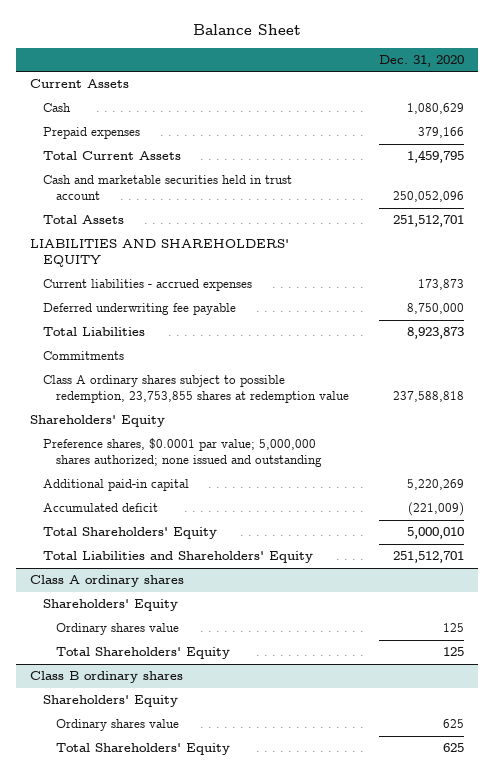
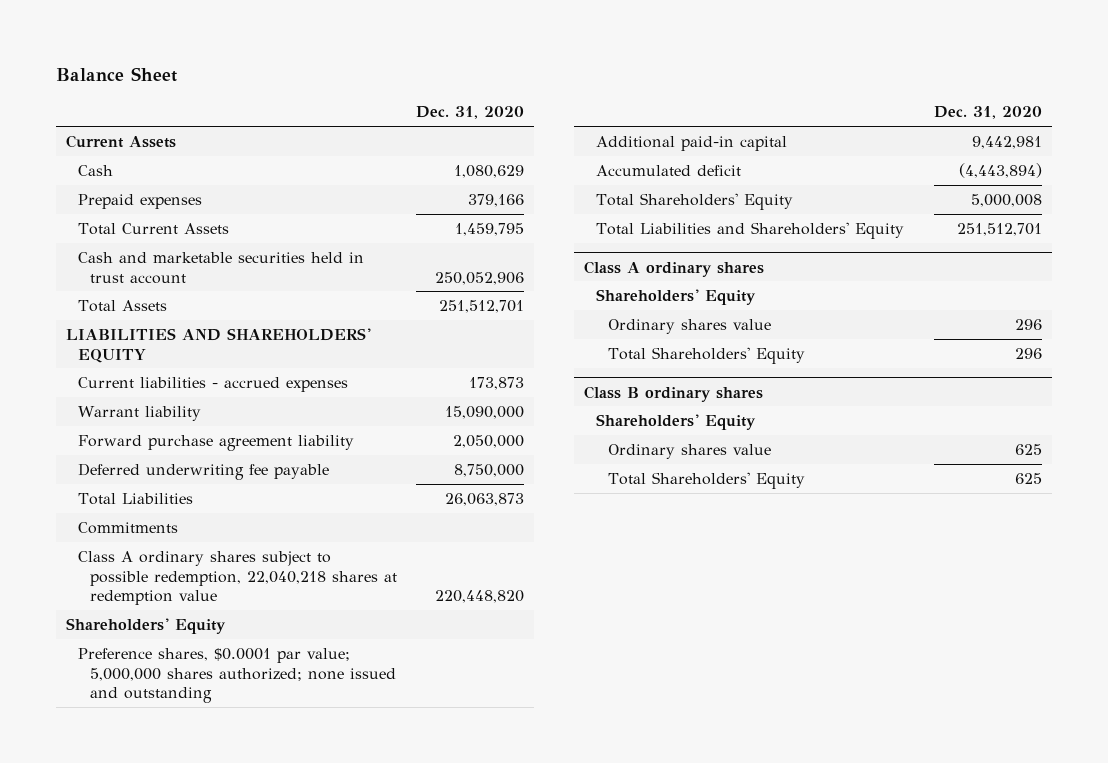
[392,191,464,203] 250,052,096 -> [435,271,525,285] 250,052,906
none -> [77,405,201,421] Warrant liability
none -> [77,434,354,451] Forward purchase agreement liability
[406,327,464,340] 8,923,873 -> [445,492,525,506] 26,063,873
[43,375,350,404] Class A ordinary shares subject to possible redemption, 23,753,855 shares at redemption value -> [77,550,398,606] Class A ordinary shares subject to possible redemption, 22,040,218 shares at redemption value
[392,391,464,403] 237,588,818 -> [435,590,525,604] 220,448,820
[406,479,464,491] 5,220,269 -> [972,135,1043,149] 9,442,981
[407,502,464,517] (221,009) -> [959,162,1043,178] (4,443,894)
[406,527,464,540] 5,000,010 -> [971,193,1043,207] 5,000,008
[442,623,464,633] 125 -> [1015,318,1043,330] 296
[442,647,464,657] 125 -> [1015,347,1043,359] 296

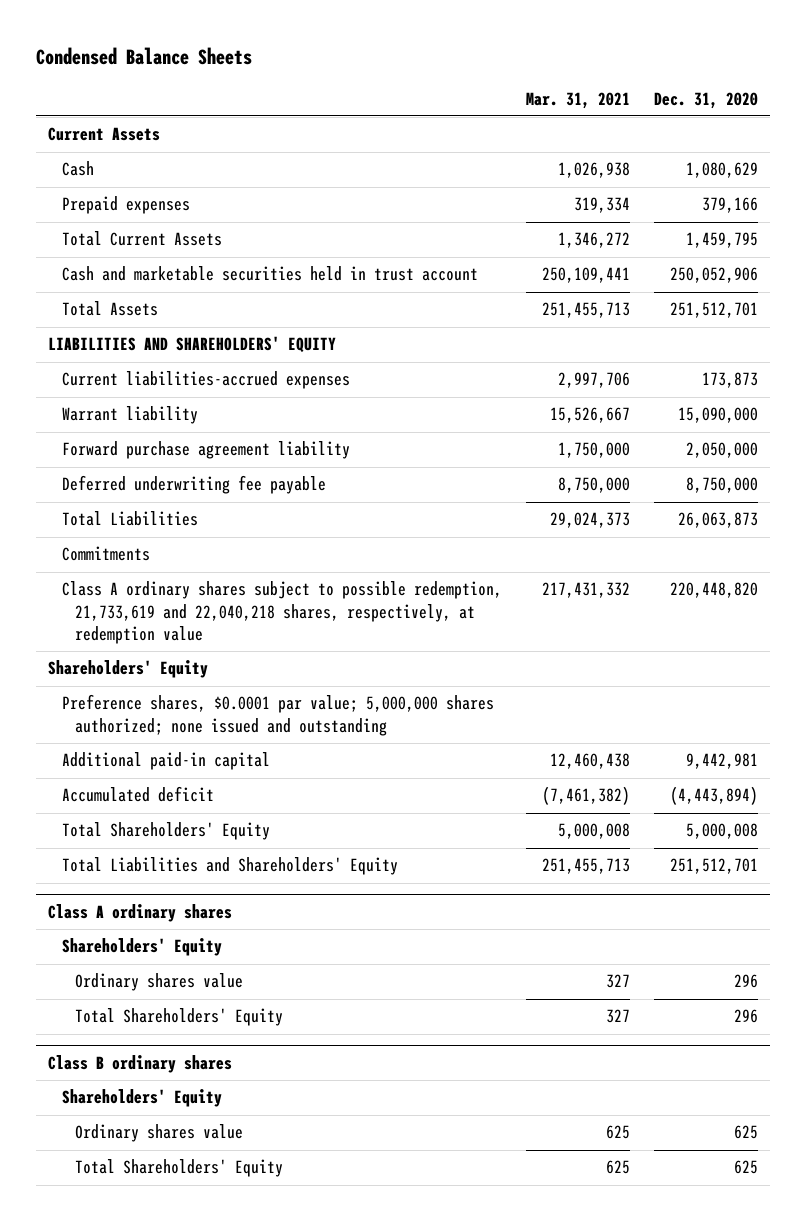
[56,67,178,83] Balance Sheet -> [36,46,253,65] Condensed Balance Sheets
none -> [525,91,630,109] Mar. 31, 2021
[77,376,348,392] Current liabilities - accrued expenses -> [61,371,350,390] Current liabilities-accrued expenses
[77,550,398,606] Class A ordinary shares subject to possible redemption, 22,040,218 shares at redemption value -> [61,581,502,645] Class A ordinary shares subject to possible redemption, 21,733,619 and 22,040,218 shares, respectively, at redemption value

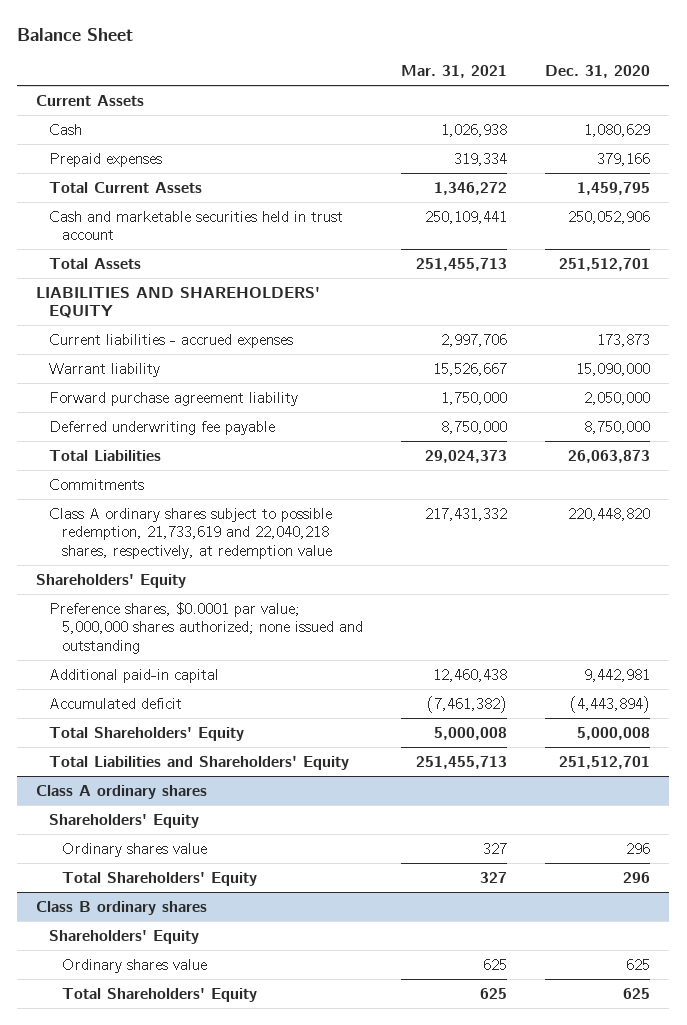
[36,46,253,65] Condensed Balance Sheets -> [17,27,134,41] Balance Sheet
[61,371,350,390] Current liabilities-accrued expenses -> [49,333,294,348] Current liabilities - accrued expenses

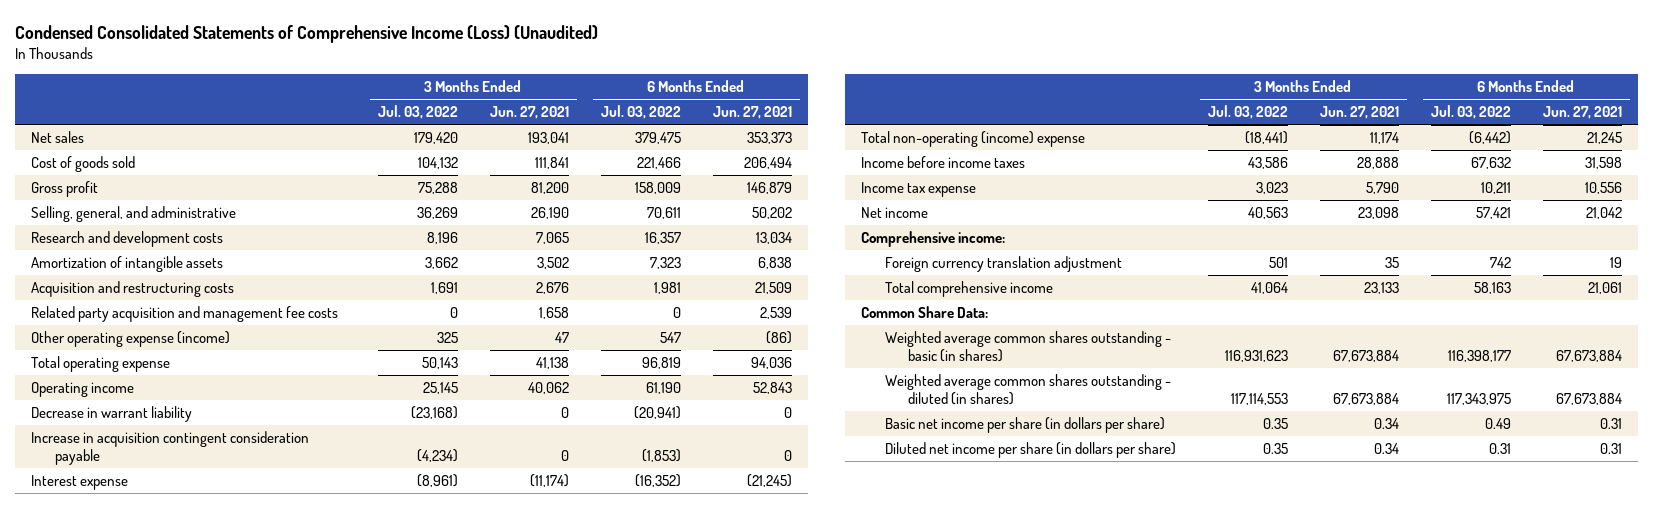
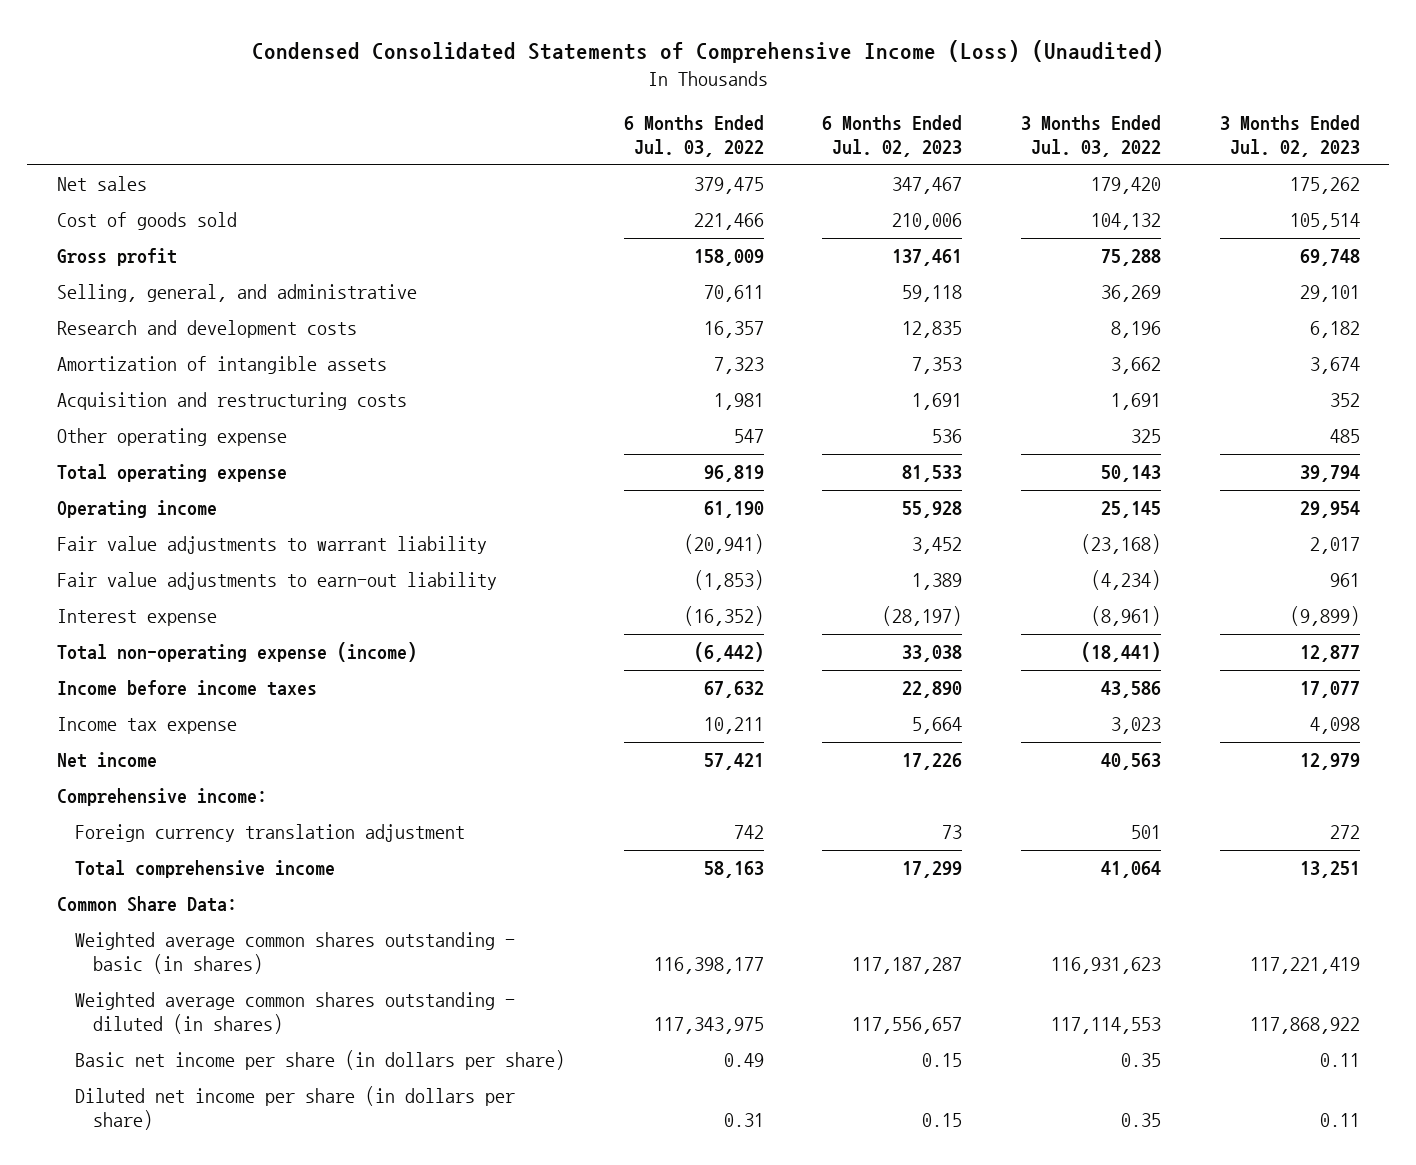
[489,106,569,120] Jun. 27, 2021 -> none
[712,106,792,120] Jun. 27, 2021 -> none
none -> [822,114,963,158] 6 Months Ended Jul. 02, 2023
none -> [1219,114,1360,158] 3 Months Ended Jul. 02, 2023
[31,306,339,323] Related party acquisition and management fee costs -> none
[31,331,231,348] Other operating expense (income) -> [56,428,287,447] Other operating expense
[31,406,193,423] Decrease in warrant liability -> [56,536,487,555] Fair value adjustments to warrant liability
[31,431,310,465] Increase in acquisition contingent consideration payable -> [56,572,497,591] Fair value adjustments to earn-out liability
[861,131,1086,148] Total non-operating (income) expense -> [56,642,417,663] Total non-operating expense (income)

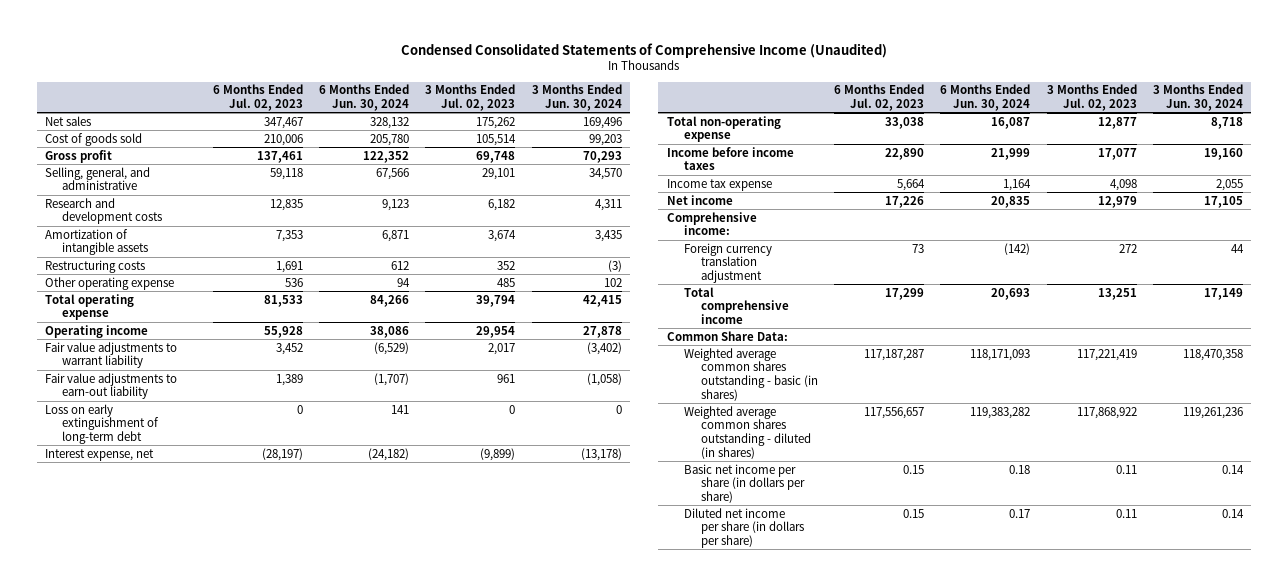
[252,40,1165,64] Condensed Consolidated Statements of Comprehensive Income (Loss) (Unaudited) -> [401,42,888,58] Condensed Consolidated Statements of Comprehensive Income (Unaudited)
[623,114,764,158] 6 Months Ended Jul. 03, 2022 -> none
[1021,114,1162,158] 3 Months Ended Jul. 03, 2022 -> none
none -> [319,84,410,112] 6 Months Ended Jun. 30, 2024
none -> [531,84,622,112] 3 Months Ended Jun. 30, 2024
[56,392,407,411] Acquisition and restructuring costs -> [45,259,146,273] Restructuring costs
none -> [45,403,160,445] Loss on early extinguishment of long-term debt
[56,609,217,627] Interest expense -> [45,448,155,461] Interest expense, net
[56,642,417,663] Total non-operating expense (income) -> [666,115,781,143] Total non-operating expense

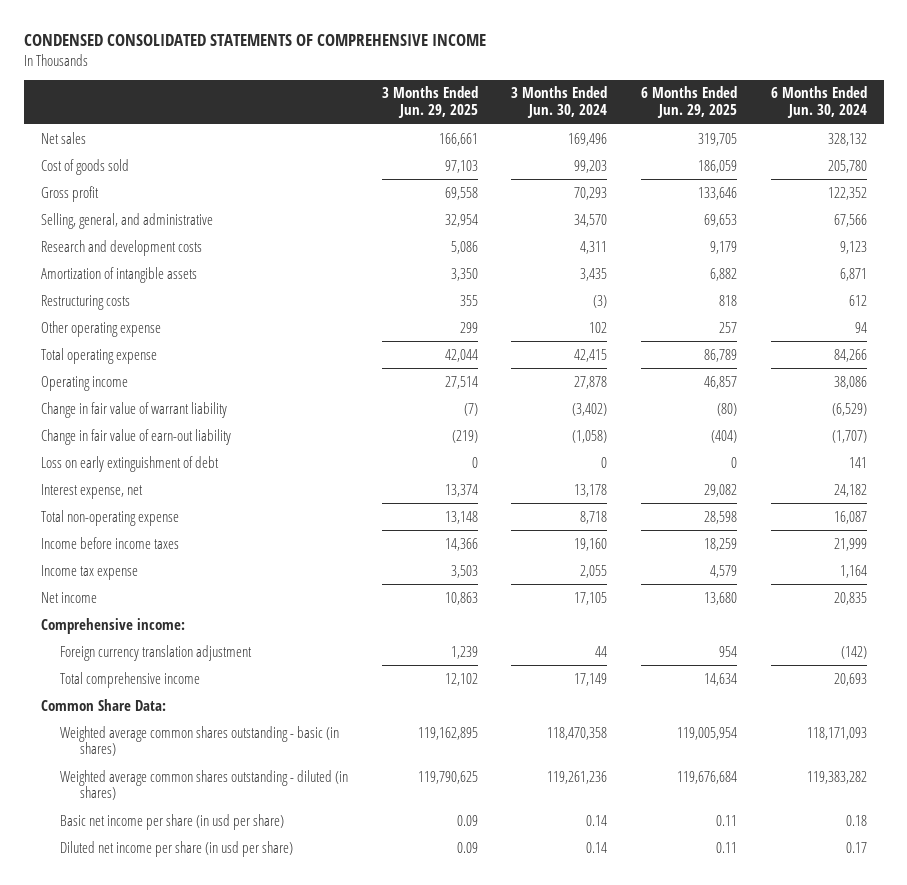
[401,42,888,58] Condensed Consolidated Statements of Comprehensive Income (Unaudited) -> [23,34,486,47] CONDENSED CONSOLIDATED STATEMENTS OF COMPREHENSIVE INCOME
[212,84,303,112] 6 Months Ended Jul. 02, 2023 -> none
[425,84,516,112] 3 Months Ended Jul. 02, 2023 -> none
none -> [381,86,478,119] 3 Months Ended Jun. 29, 2025
none -> [641,86,738,119] 6 Months Ended Jun. 29, 2025
[45,341,178,369] Fair value adjustments to warrant liability -> [40,401,227,418] Change in fair value of warrant liability
[45,372,178,400] Fair value adjustments to earn-out liability -> [40,428,231,445] Change in fair value of earn-out liability
[45,403,160,445] Loss on early extinguishment of long-term debt -> [40,455,219,472] Loss on early extinguishment of debt
[368,447,410,461] (24,182) -> [833,483,867,497] 24,182
[580,447,622,461] (13,178) -> [574,483,608,497] 13,178
[683,463,805,504] Basic net income per share (in dollars per share) -> [60,813,285,830] Basic net income per share (in usd per share)
[683,507,804,549] Diluted net income per share (in dollars per share) -> [60,840,294,857] Diluted net income per share (in usd per share)

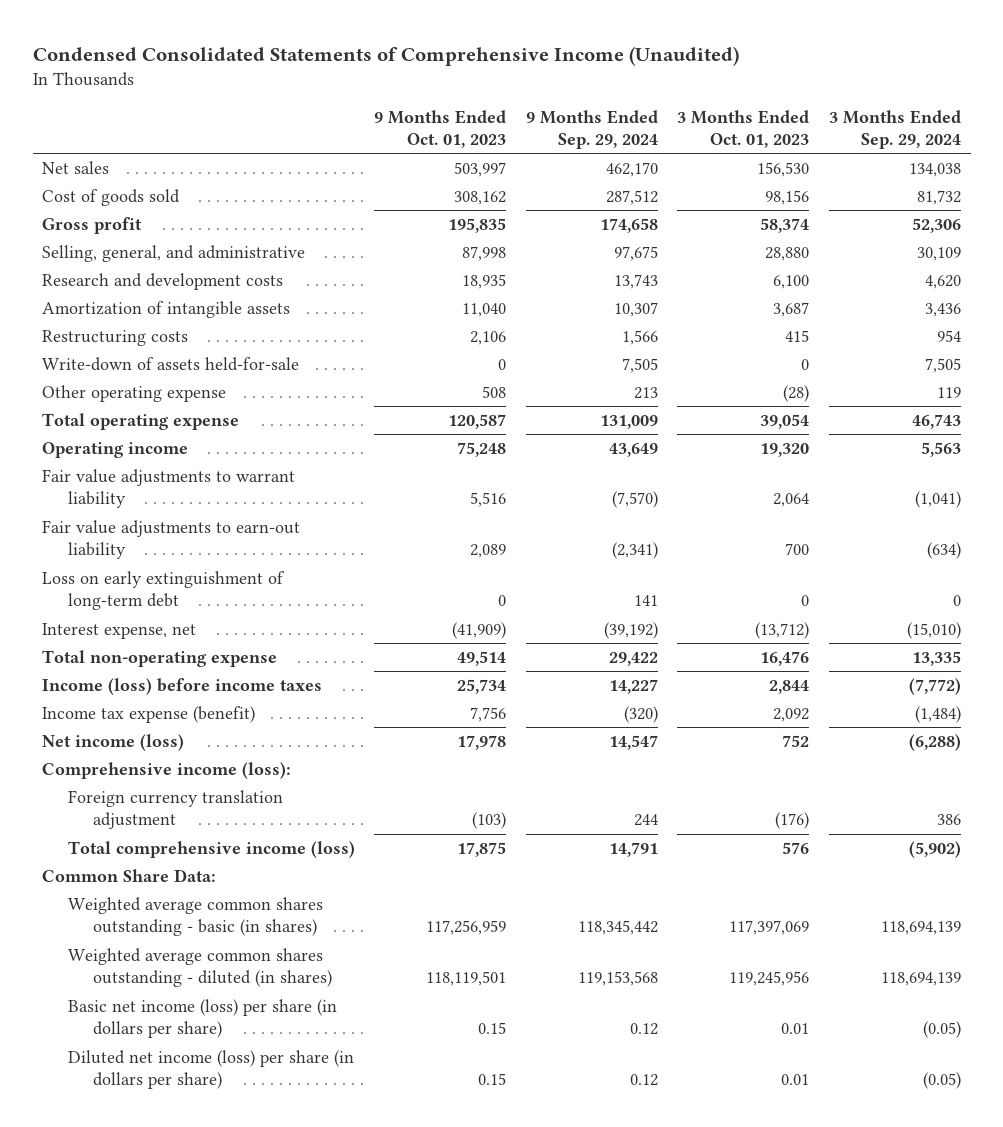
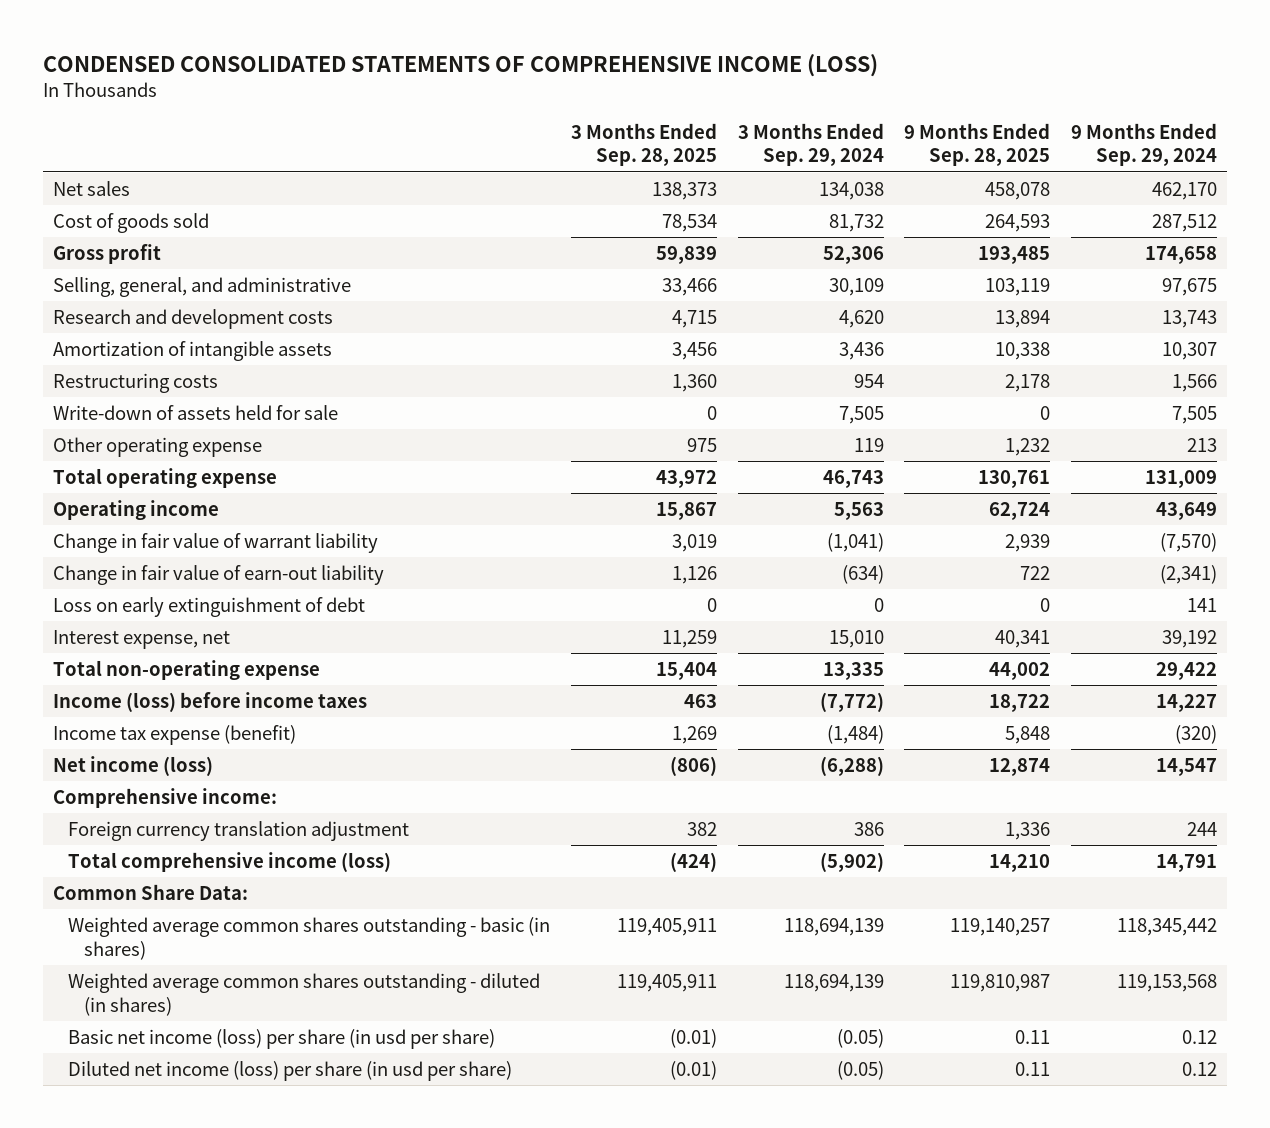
[32,45,739,66] Condensed Consolidated Statements of Comprehensive Income (Unaudited) -> [42,53,878,77] CONDENSED CONSOLIDATED STATEMENTS OF COMPREHENSIVE INCOME (LOSS)
[374,109,507,149] 9 Months Ended Oct. 01, 2023 -> none
[677,109,810,149] 3 Months Ended Oct. 01, 2023 -> none
none -> [571,122,718,167] 3 Months Ended Sep. 28, 2025
none -> [904,122,1051,167] 9 Months Ended Sep. 28, 2025
[42,357,300,372] Write-down of assets held-for-sale -> [52,405,338,421] Write-down of assets held for sale
[42,469,296,509] Fair value adjustments to warrant liability -> [52,533,378,554] Change in fair value of warrant liability
[42,520,301,560] Fair value adjustments to earn-out liability -> [52,565,384,586] Change in fair value of earn-out liability
[42,571,286,611] Loss on early extinguishment of long-term debt -> [52,597,365,618] Loss on early extinguishment of debt
[603,622,658,640] (39,192) -> [1162,630,1218,649] 39,192
[907,622,962,640] (15,010) -> [828,630,884,649] 15,010
[42,762,292,780] Comprehensive income (loss): -> [52,788,277,809] Comprehensive income:
[67,999,337,1039] Basic net income (loss) per share (in dollars per share) -> [68,1029,496,1050] Basic net income (loss) per share (in usd per share)
[67,1050,354,1090] Diluted net income (loss) per share (in dollars per share) -> [68,1061,513,1082] Diluted net income (loss) per share (in usd per share)

